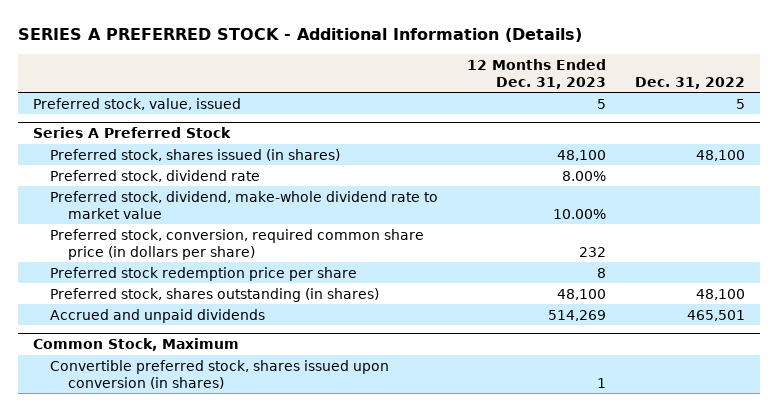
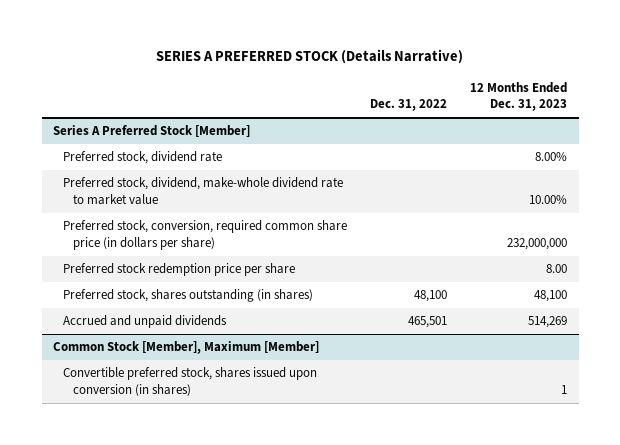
[18,27,583,42] SERIES A PREFERRED STOCK - Additional Information (Details) -> [156,49,464,65] SERIES A PREFERRED STOCK (Details Narrative)
[32,97,241,110] Preferred stock, value, issued -> none
[50,148,341,161] Preferred stock, shares issued (in shares) -> none
[32,127,231,139] Series A Preferred Stock -> [53,125,251,138] Series A Preferred Stock [Member]
[579,246,607,257] 232 -> [507,237,568,250] 232,000,000
[597,267,607,278] 8 -> [546,264,568,274] 8.00
[32,338,239,352] Common Stock, Maximum -> [53,341,320,355] Common Stock [Member], Maximum [Member]

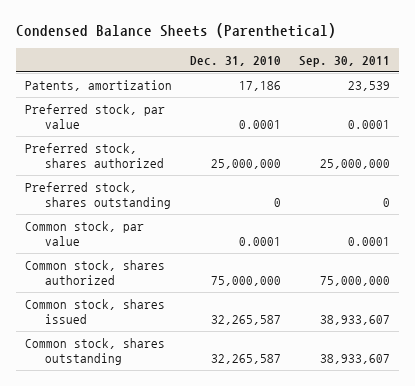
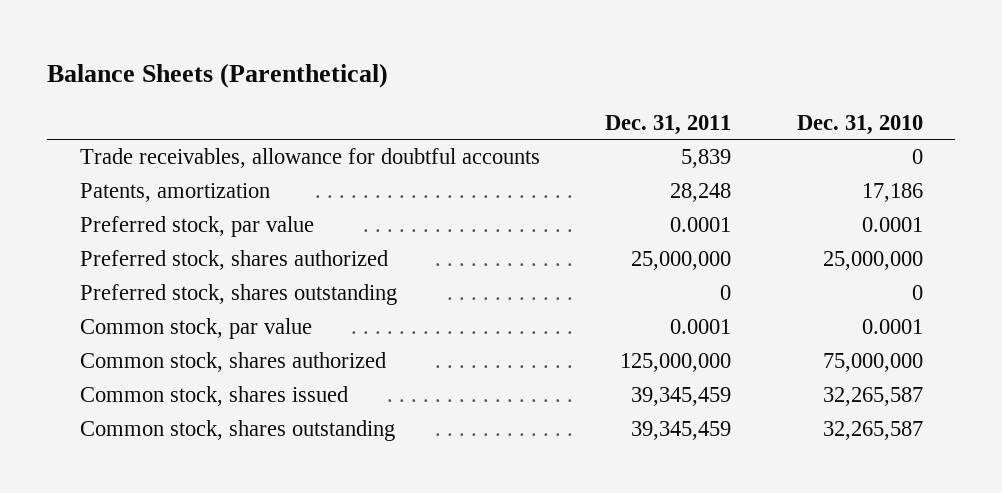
[16,23,337,39] Condensed Balance Sheets (Parenthetical) -> [47,63,389,89] Balance Sheets (Parenthetical)
[298,55,390,67] Sep. 30, 2011 -> none
none -> [605,114,732,135] Dec. 31, 2011
none -> [79,148,540,169] Trade receivables, allowance for doubtful accounts

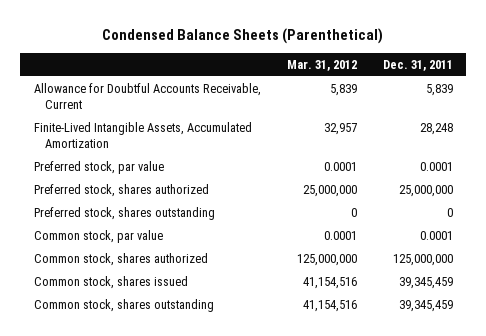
[47,63,389,89] Balance Sheets (Parenthetical) -> [102,28,384,45] Condensed Balance Sheets (Parenthetical)
[796,114,923,135] Dec. 31, 2010 -> none
none -> [286,59,357,71] Mar. 31, 2012
[79,148,540,169] Trade receivables, allowance for doubtful accounts -> [33,82,261,110] Allowance for Doubtful Accounts Receivable, Current
[79,183,270,203] Patents, amortization -> [33,121,252,149] Finite-Lived Intangible Assets, Accumulated Amortization

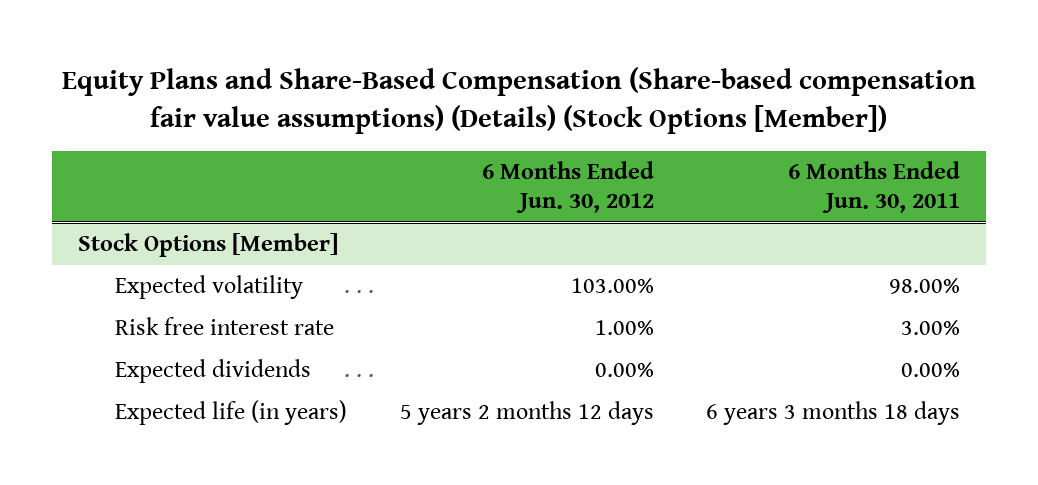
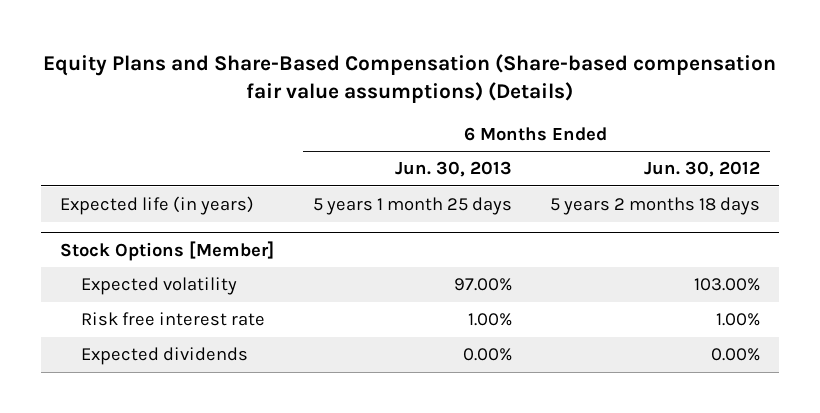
[62,67,977,134] Equity Plans and Share-Based Compensation (Share-based compensation fair value assumptions) (Details) (Stock Options [Member]) -> [43,53,777,104] Equity Plans and Share-Based Compensation (Share-based compensation fair value assumptions) (Details)
[787,161,960,214] 6 Months Ended Jun. 30, 2011 -> none
none -> [394,161,512,178] Jun. 30, 2013
none -> [60,196,255,216] Expected life (in years)
[115,400,348,426] Expected life (in years) -> none

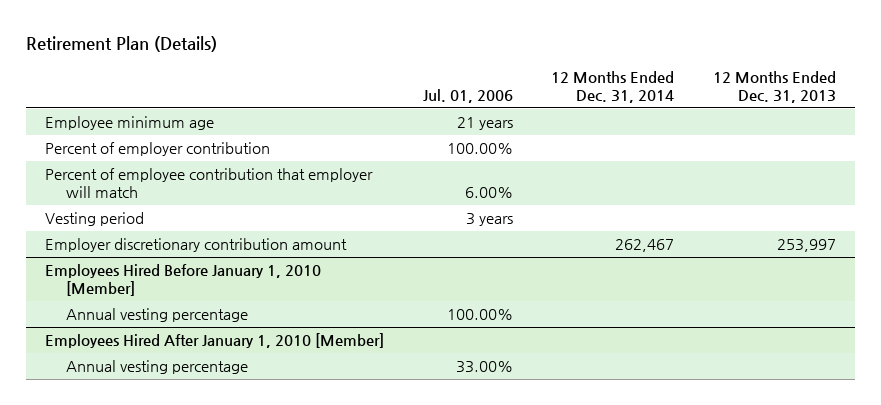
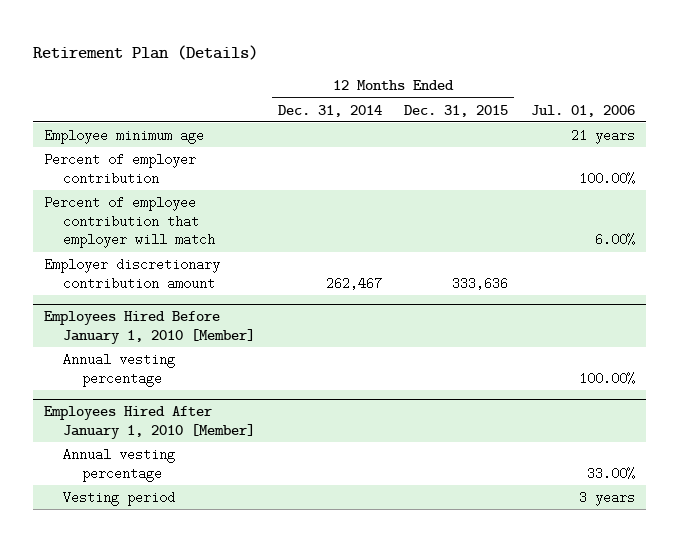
[712,71,836,103] 12 Months Ended Dec. 31, 2013 -> none
none -> [404,104,509,117] Dec. 31, 2015
[45,212,145,227] Vesting period -> none
none -> [63,490,176,506] Vesting period

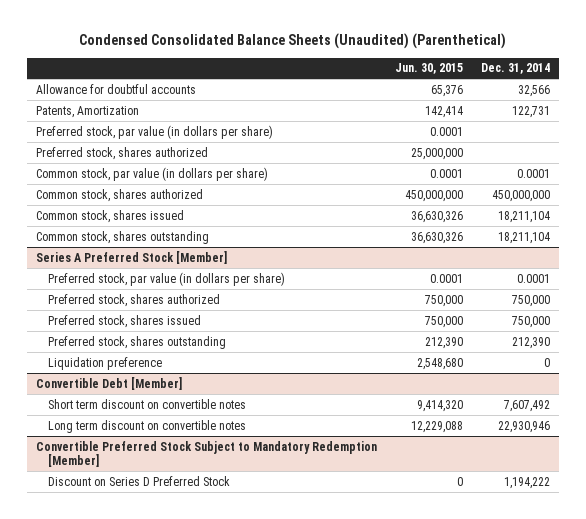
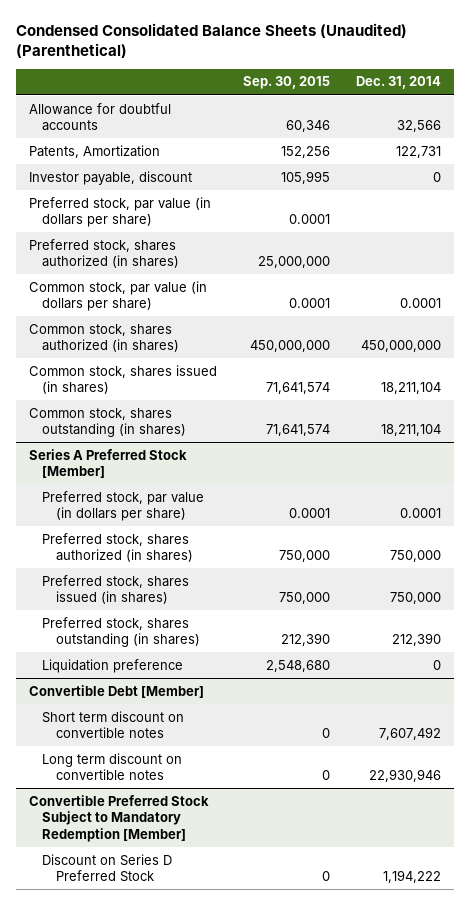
[394,63,463,75] Jun. 30, 2015 -> none
none -> [242,76,330,90] Sep. 30, 2015
none -> [28,170,192,185] Investor payable, discount
[35,146,208,160] Preferred stock, shares authorized -> [28,238,180,269] Preferred stock, shares authorized (in shares)
[35,188,203,202] Common stock, shares authorized -> [28,323,180,353] Common stock, shares authorized (in shares)
[35,209,184,223] Common stock, shares issued -> [28,364,217,395] Common stock, shares issued (in shares)
[35,230,209,244] Common stock, shares outstanding -> [28,407,187,438] Common stock, shares outstanding (in shares)
[48,293,221,307] Preferred stock, shares authorized -> [42,532,193,563] Preferred stock, shares authorized (in shares)
[48,314,202,328] Preferred stock, shares issued -> [42,574,190,605] Preferred stock, shares issued (in shares)
[48,335,227,349] Preferred stock, shares outstanding -> [42,616,200,648] Preferred stock, shares outstanding (in shares)

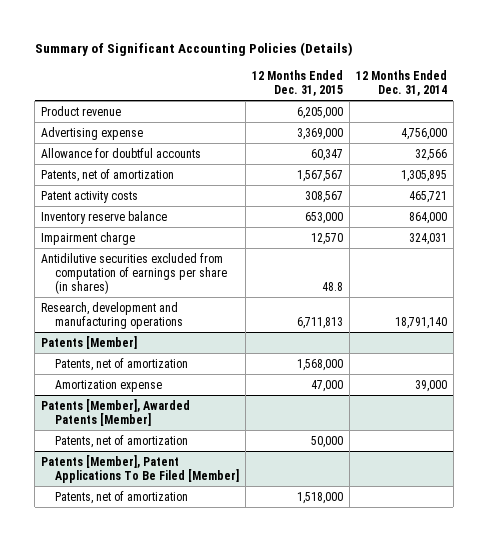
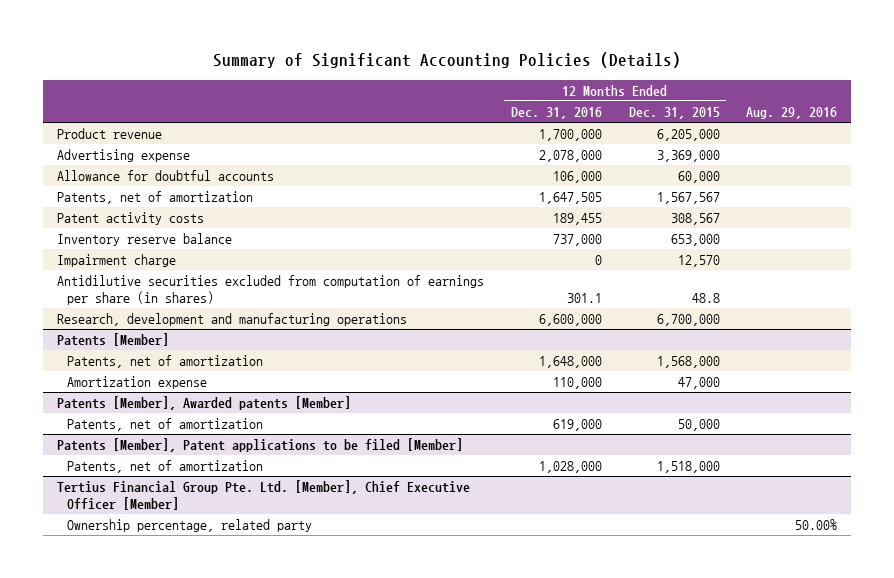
[355,70,447,97] 12 Months Ended Dec. 31, 2014 -> none
none -> [510,107,602,120] Dec. 31, 2016
none -> [746,107,838,120] Aug. 29, 2016
[310,148,343,161] 60,347 -> [677,171,720,184] 60,000
[296,316,343,329] 6,711,813 -> [656,314,720,327] 6,700,000
[41,398,191,426] Patents [Member], Awarded Patents [Member] -> [56,396,351,411] Patents [Member], Awarded patents [Member]
[41,454,239,483] Patents [Member], Patent Applications To Be Filed [Member] -> [56,438,463,453] Patents [Member], Patent applications to be filed [Member]
none -> [56,480,470,510] Tertius Financial Group Pte. Ltd. [Member], Chief Executive Officer [Member]
none -> [67,519,313,533] Ownership percentage, related party

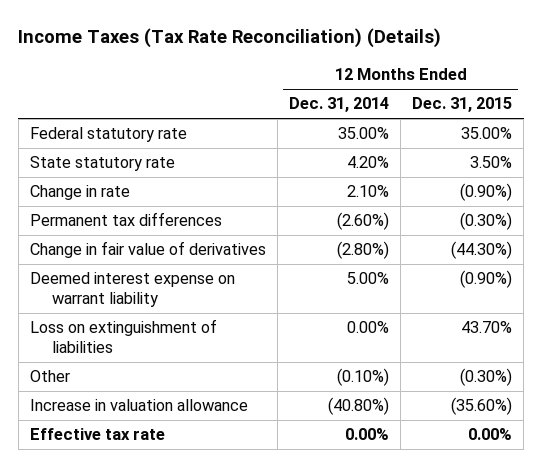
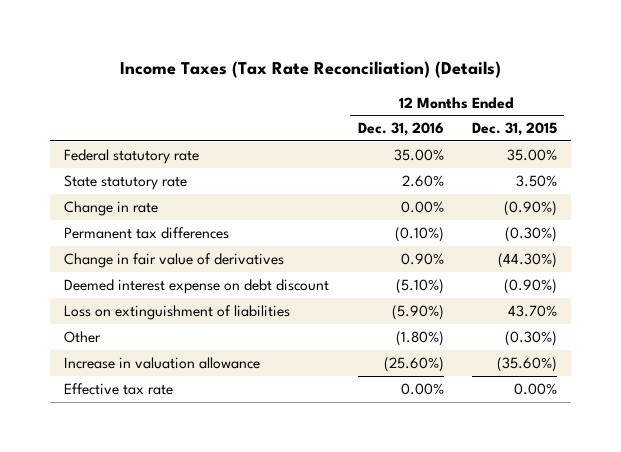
[288,97,389,113] Dec. 31, 2014 -> none
none -> [357,122,444,137] Dec. 31, 2016
[29,272,235,308] Deemed interest expense on warrant liability -> [64,278,330,294] Deemed interest expense on debt discount

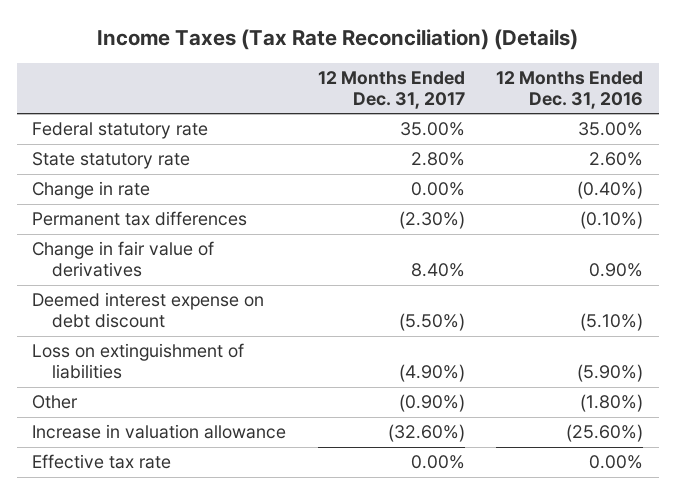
[472,122,558,137] Dec. 31, 2015 -> none
none -> [317,71,465,109] 12 Months Ended Dec. 31, 2017
[400,200,444,213] 0.00% -> [577,181,644,200] (0.40%)

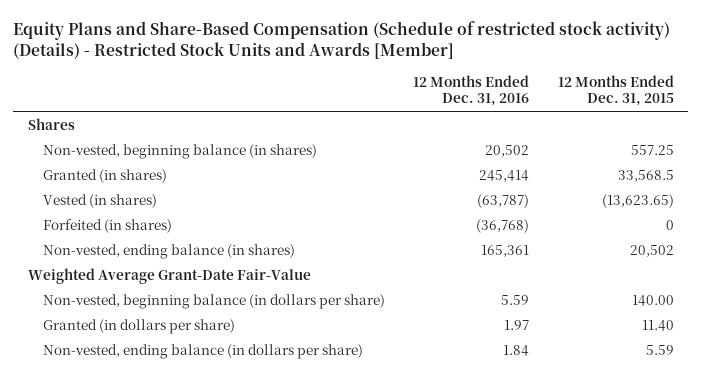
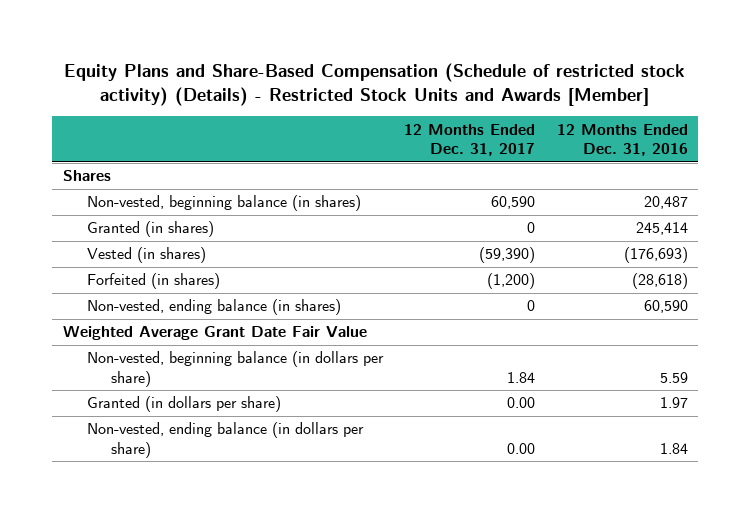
[557,75,674,107] 12 Months Ended Dec. 31, 2015 -> none
none -> [404,123,536,157] 12 Months Ended Dec. 31, 2017
[485,144,530,157] 20,502 -> [643,196,688,210] 20,487
[477,193,530,208] (63,787) -> [623,247,688,264] (176,693)
[476,218,530,233] (36,768) -> [631,273,688,290] (28,618)
[481,244,530,257] 165,361 -> [643,300,688,314] 60,590
[27,267,311,284] Weighted Average Grant-Date Fair-Value -> [63,326,368,341] Weighted Average Grant Date Fair Value

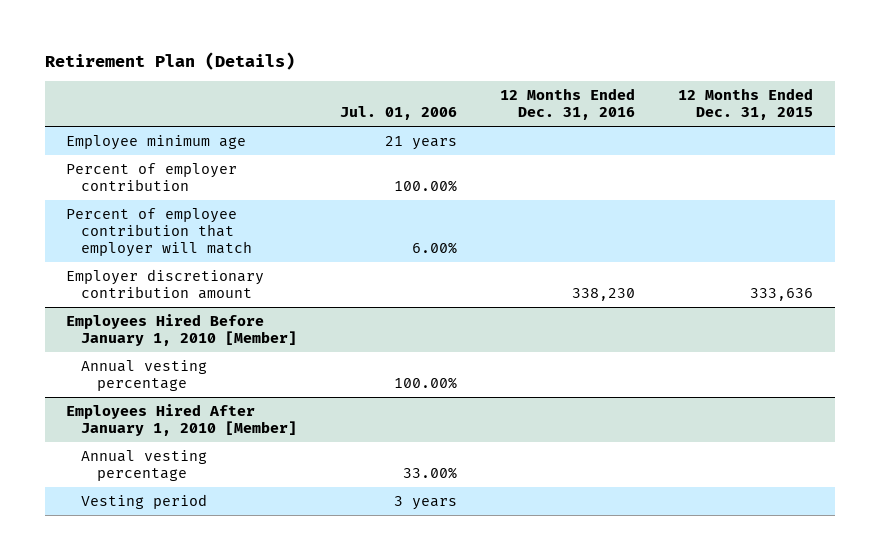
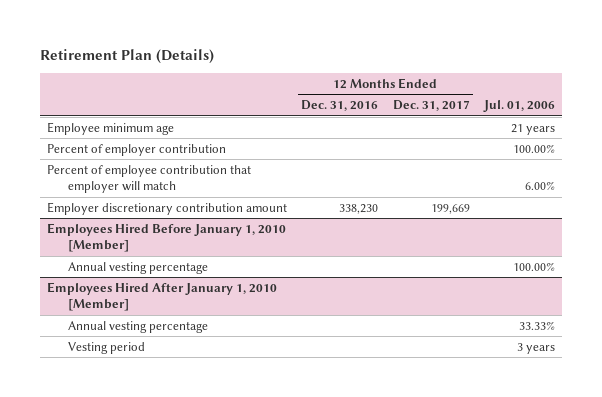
[678,88,814,121] 12 Months Ended Dec. 31, 2015 -> none
none -> [392,100,470,112] Dec. 31, 2017
[403,466,458,479] 33.00% -> [518,320,555,330] 33.33%

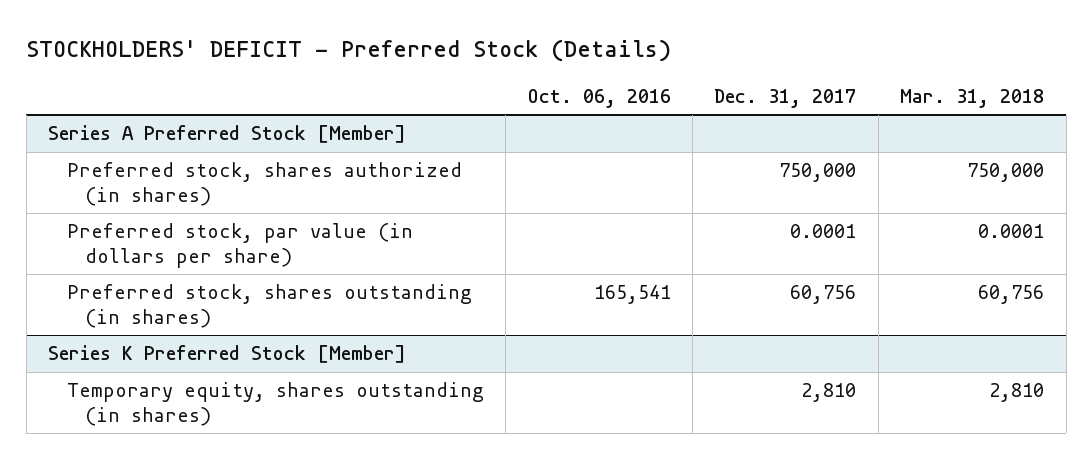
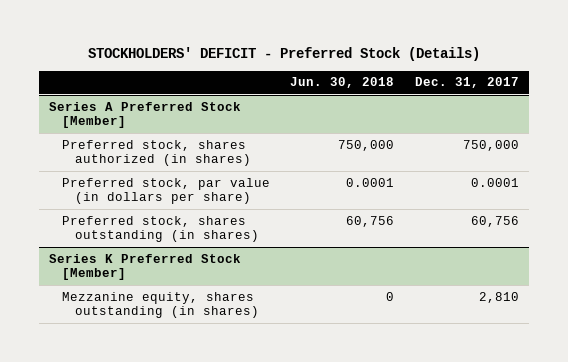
[527,88,671,108] Oct. 06, 2016 -> none
[900,88,1045,108] Mar. 31, 2018 -> none
none -> [290,77,395,89] Jun. 30, 2018
[66,382,484,427] Temporary equity, shares outstanding (in shares) -> [62,291,259,319] Mezzanine equity, shares outstanding (in shares)

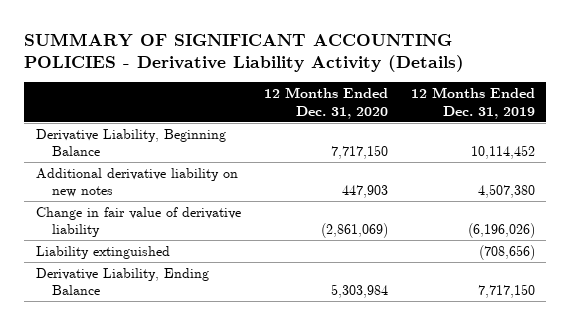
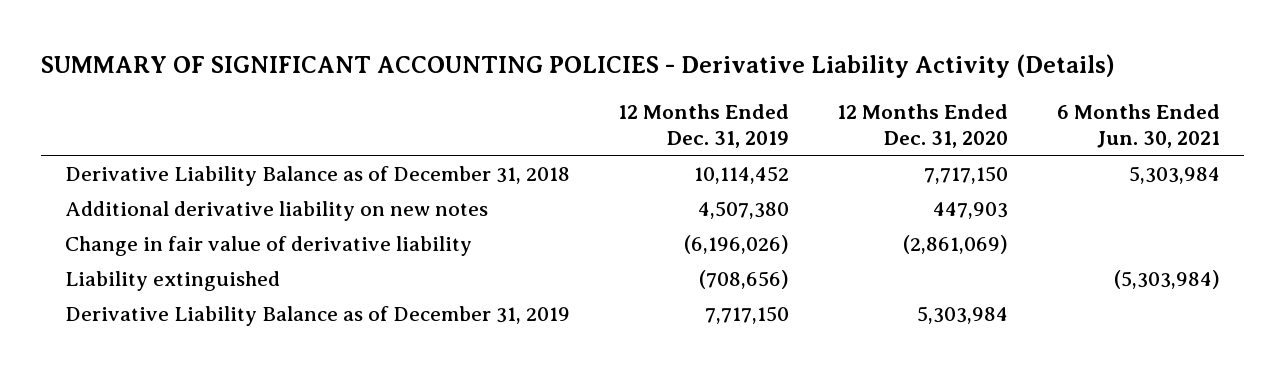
none -> [1056,103,1220,149] 6 Months Ended Jun. 30, 2021
[35,129,226,157] Derivative Liability, Beginning Balance -> [65,165,571,186] Derivative Liability Balance as of December 31, 2018
[35,268,209,296] Derivative Liability, Ending Balance -> [65,305,571,326] Derivative Liability Balance as of December 31, 2019

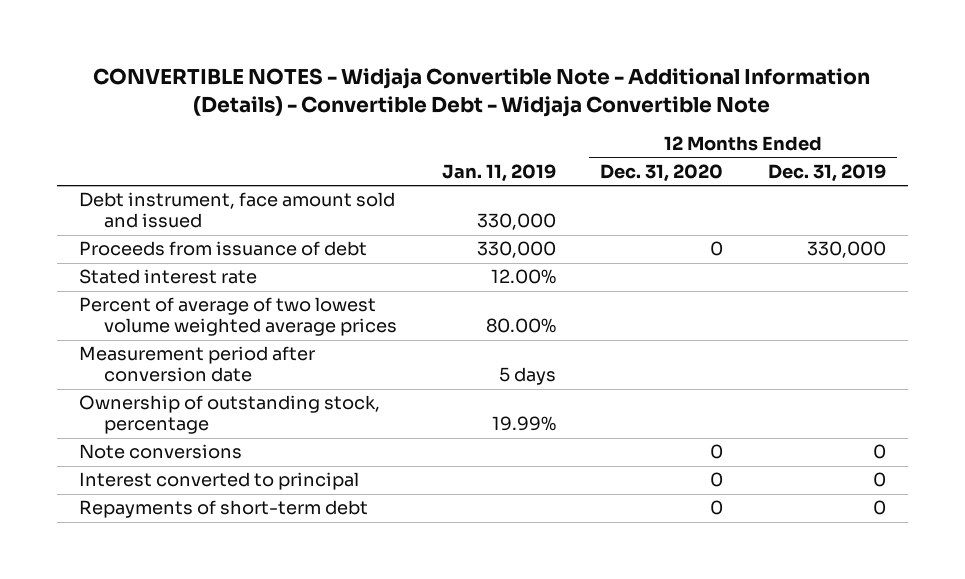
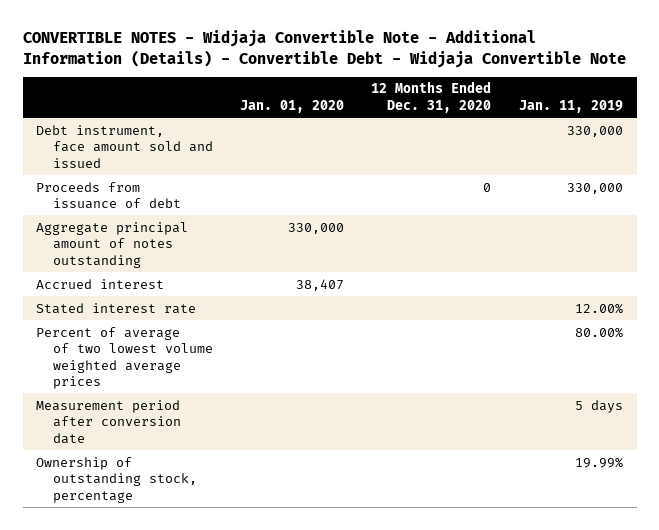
[767,163,886,182] Dec. 31, 2019 -> none
none -> [240,99,345,113] Jan. 01, 2020
none -> [36,221,189,268] Aggregate principal amount of notes outstanding
none -> [36,278,165,289] Accrued interest
[78,444,242,460] Note conversions -> none
[78,472,359,491] Interest converted to principal -> none
[78,500,368,519] Repayments of short-term debt -> none

